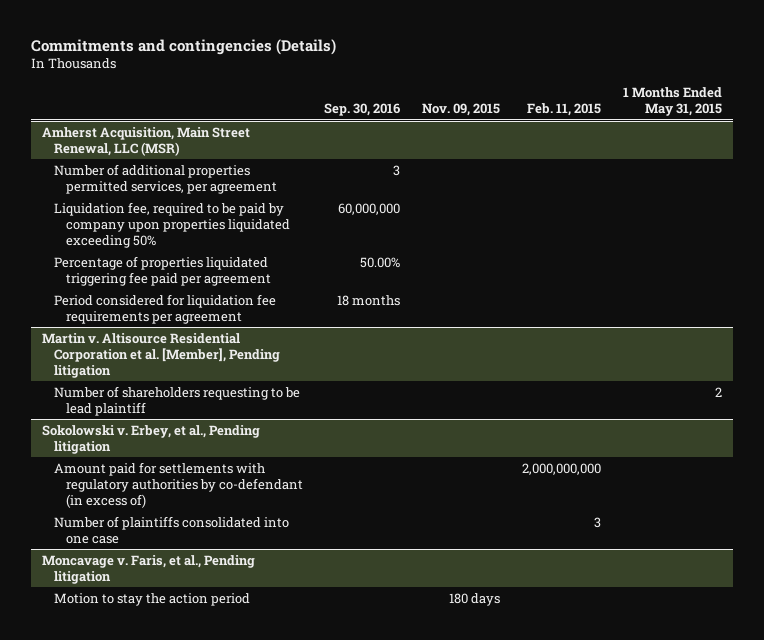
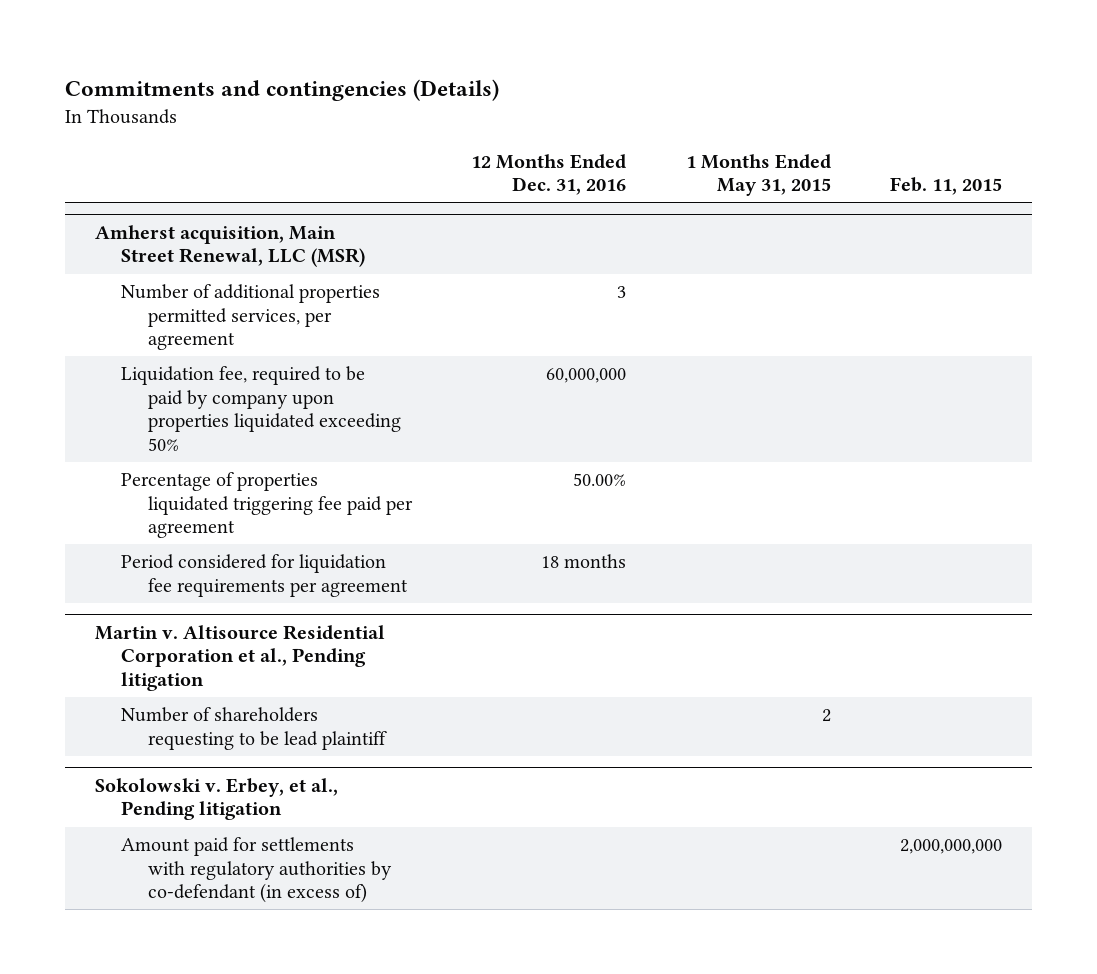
[324,103,401,117] Sep. 30, 2016 -> none
[422,103,501,117] Nov. 09, 2015 -> none
none -> [471,153,627,196] 12 Months Ended Dec. 31, 2016
[42,126,251,156] Amherst Acquisition, Main Street Renewal, LLC (MSR) -> [94,224,366,268] Amherst acquisition, Main Street Renewal, LLC (MSR)
[42,332,280,378] Martin v. Altisource Residential Corporation et al. [Member], Pending litigation -> [94,624,385,691] Martin v. Altisource Residential Corporation et al., Pending litigation
[53,515,289,544] Number of plaintiffs consolidated into one case -> none
[42,554,256,584] Moncavage v. Faris, et al., Pending litigation -> none
[53,592,250,606] Motion to stay the action period -> none

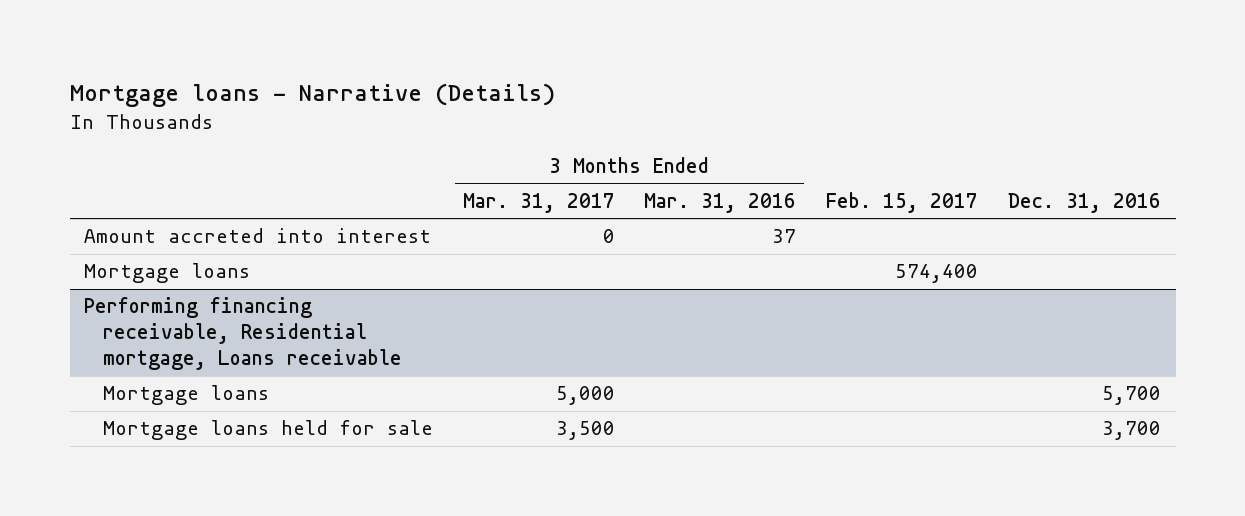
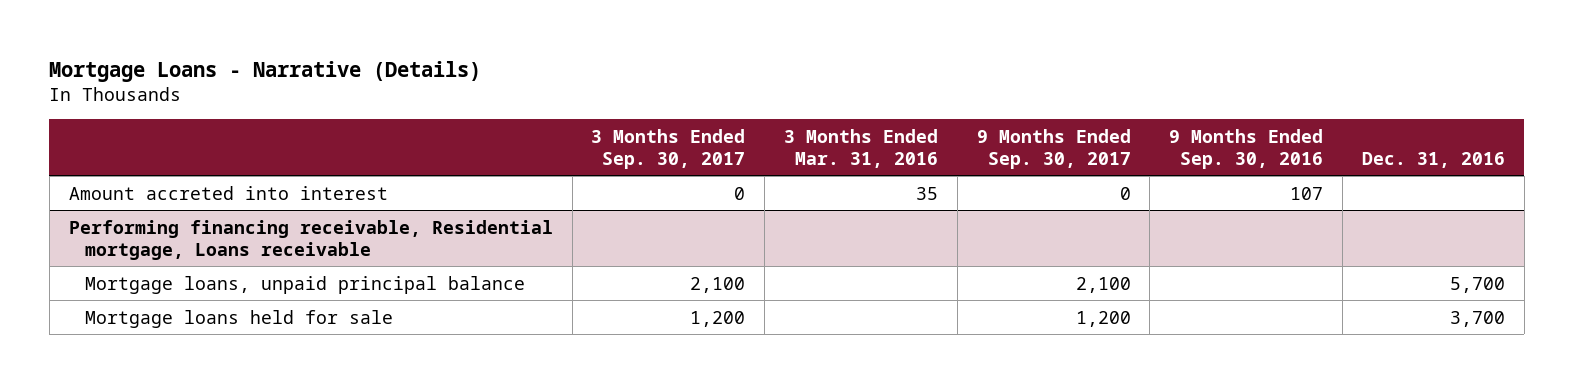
[69,83,555,108] Mortgage loans - Narrative (Details) -> [49,61,482,83] Mortgage Loans - Narrative (Details)
[462,192,615,213] Mar. 31, 2017 -> none
[826,191,979,213] Feb. 15, 2017 -> none
none -> [591,128,746,169] 3 Months Ended Sep. 30, 2017
none -> [976,128,1131,169] 9 Months Ended Sep. 30, 2017
none -> [1169,128,1324,169] 9 Months Ended Sep. 30, 2016
[84,263,251,284] Mortgage loans -> none
[772,229,797,244] 37 -> [915,186,938,200] 35
[102,385,269,406] Mortgage loans -> [85,275,526,294] Mortgage loans, unpaid principal balance

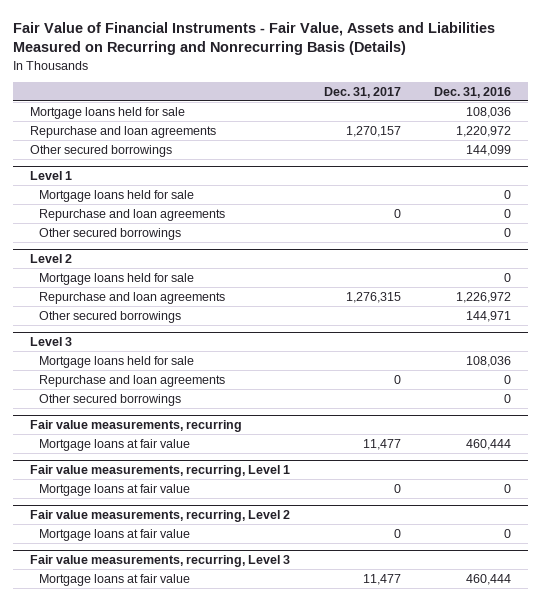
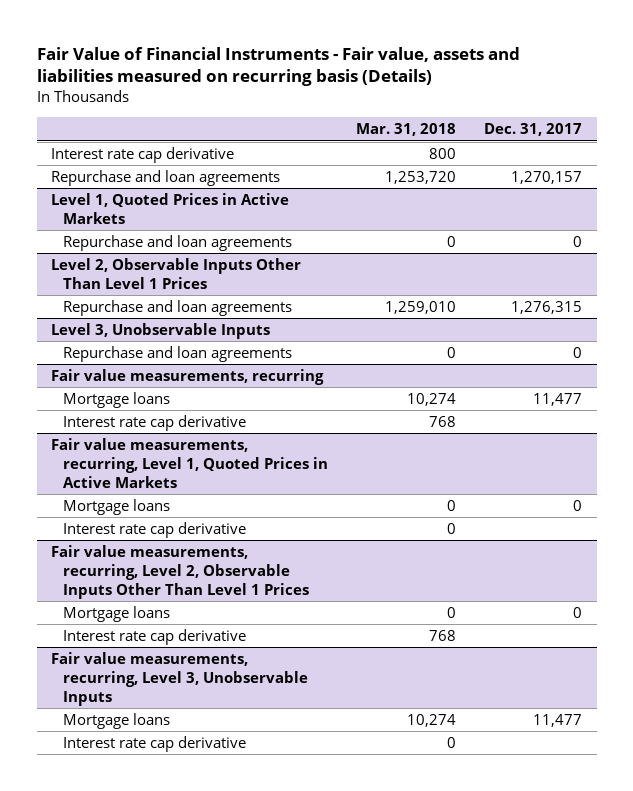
[12,21,495,56] Fair Value of Financial Instruments - Fair Value, Assets and Liabilities Measured on Recurring and Nonrecurring Basis (Details) -> [36,46,520,87] Fair Value of Financial Instruments - Fair value, assets and liabilities measured on recurring basis (Details)
[434,86,512,98] Dec. 31, 2016 -> none
none -> [356,123,457,137] Mar. 31, 2018
[29,106,185,119] Mortgage loans held for sale -> none
none -> [50,146,234,163] Interest rate cap derivative
[29,144,172,157] Other secured borrowings -> none
[39,189,195,202] Mortgage loans held for sale -> none
[29,171,72,181] Level 1 -> [50,192,289,224] Level 1, Quoted Prices in Active Markets
[39,227,182,240] Other secured borrowings -> none
[39,272,195,285] Mortgage loans held for sale -> none
[29,254,72,264] Level 2 -> [50,257,301,289] Level 2, Observable Inputs Other Than Level 1 Prices
[39,310,182,323] Other secured borrowings -> none
[39,355,195,368] Mortgage loans held for sale -> none
[29,337,72,347] Level 3 -> [50,322,270,339] Level 3, Unobservable Inputs
[39,393,182,406] Other secured borrowings -> none
[39,438,191,451] Mortgage loans at fair value -> [62,391,170,408] Mortgage loans
none -> [62,414,246,431] Interest rate cap derivative
[29,465,290,478] Fair value measurements, recurring, Level 1 -> [50,437,328,488] Fair value measurements, recurring, Level 1, Quoted Prices in Active Markets
[39,483,191,496] Mortgage loans at fair value -> [62,498,170,515] Mortgage loans
none -> [62,521,246,538] Interest rate cap derivative
[29,510,290,523] Fair value measurements, recurring, Level 2 -> [50,544,309,599] Fair value measurements, recurring, Level 2, Observable Inputs Other Than Level 1 Prices
[39,528,191,541] Mortgage loans at fair value -> [62,605,170,622] Mortgage loans
none -> [62,628,246,645] Interest rate cap derivative
[29,555,290,568] Fair value measurements, recurring, Level 3 -> [50,651,308,706] Fair value measurements, recurring, Level 3, Unobservable Inputs
[39,573,191,586] Mortgage loans at fair value -> [62,712,170,729] Mortgage loans
none -> [62,735,246,752] Interest rate cap derivative

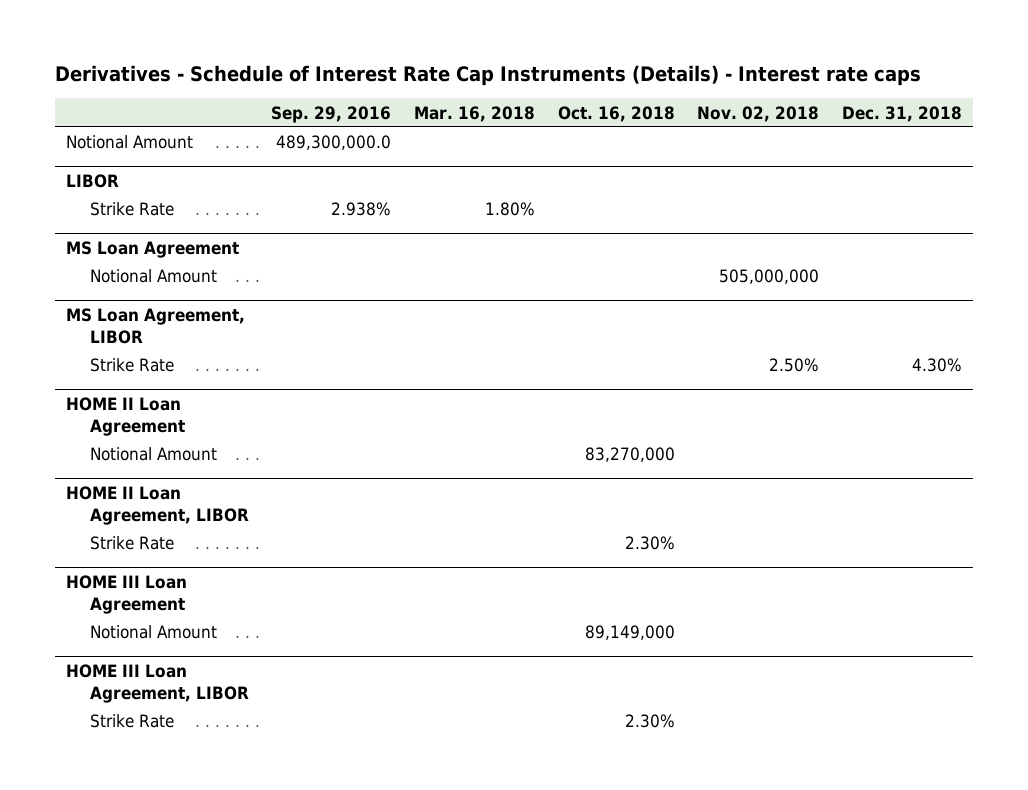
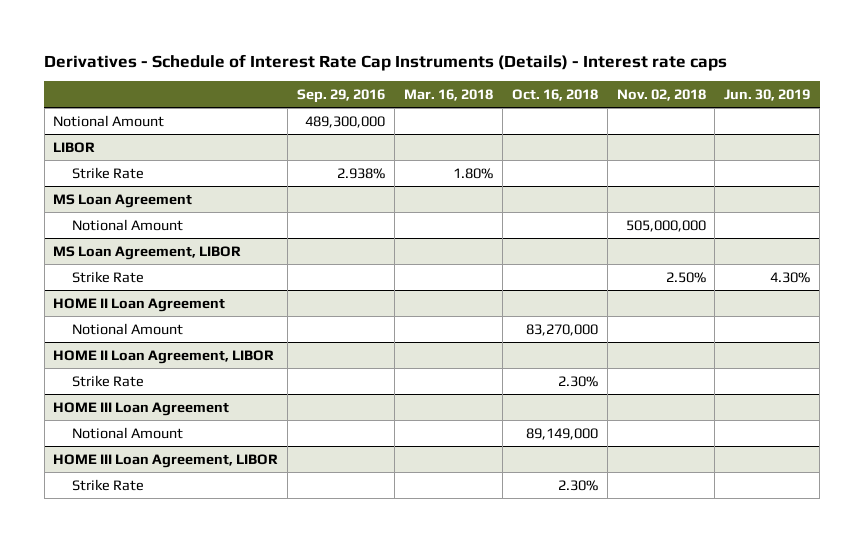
[841,105,962,122] Dec. 31, 2018 -> none
none -> [724,89,811,102] Jun. 30, 2019
[276,135,392,151] 489,300,000.0 -> [305,115,386,128] 489,300,000

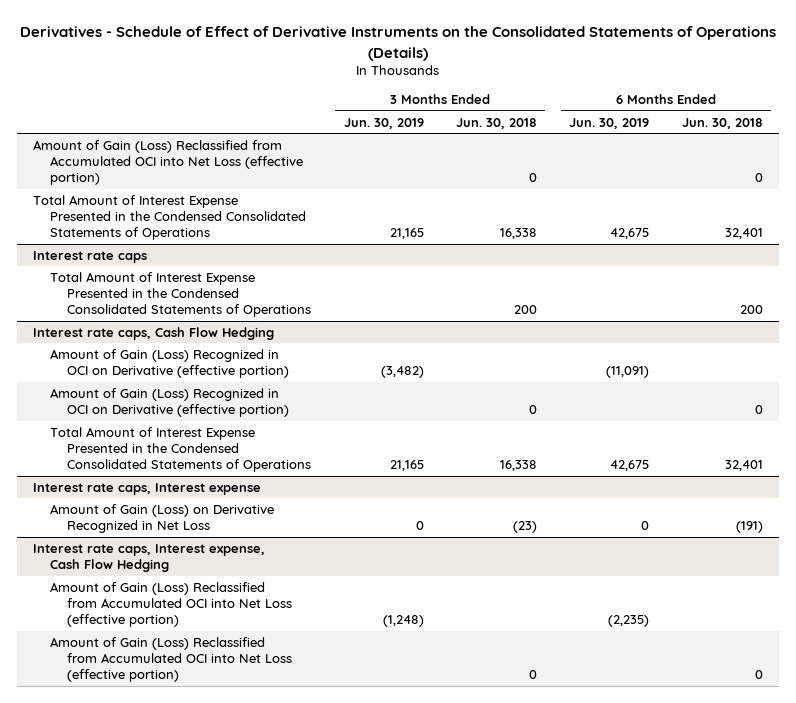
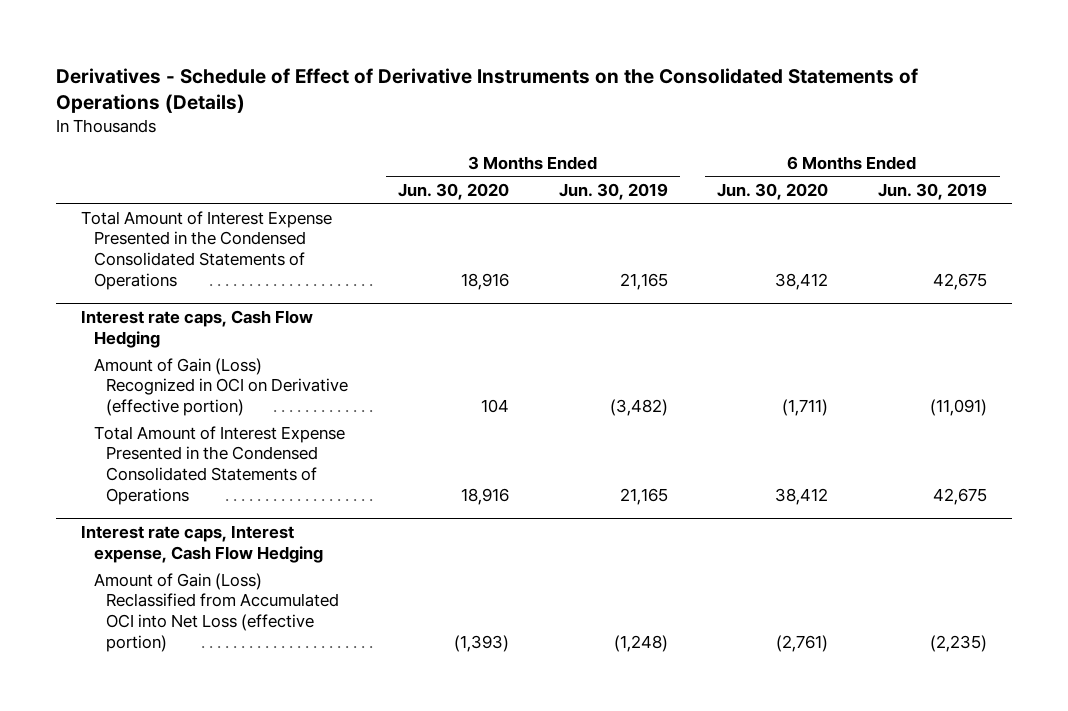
[455,117,537,129] Jun. 30, 2018 -> none
[681,117,763,129] Jun. 30, 2018 -> none
none -> [398,182,510,200] Jun. 30, 2020
none -> [717,182,829,200] Jun. 30, 2020
[33,139,304,186] Amount of Gain (Loss) Reclassified from Accumulated OCI into Net Loss (effective portion) -> none
[33,250,148,263] Interest rate caps -> none
[50,271,312,318] Total Amount of Interest Expense Presented in the Condensed Consolidated Statements of Operations -> none
[50,387,290,418] Amount of Gain (Loss) Recognized in OCI on Derivative (effective portion) -> none
[33,482,262,495] Interest rate caps, Interest expense -> none
[50,503,275,534] Amount of Gain (Loss) on Derivative Recognized in Net Loss -> none
[50,636,293,683] Amount of Gain (Loss) Reclassified from Accumulated OCI into Net Loss (effective portion) -> none

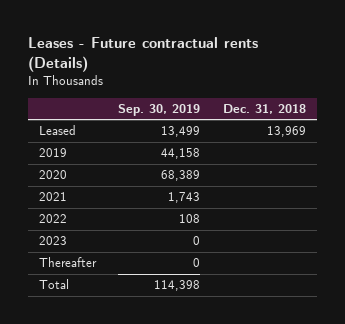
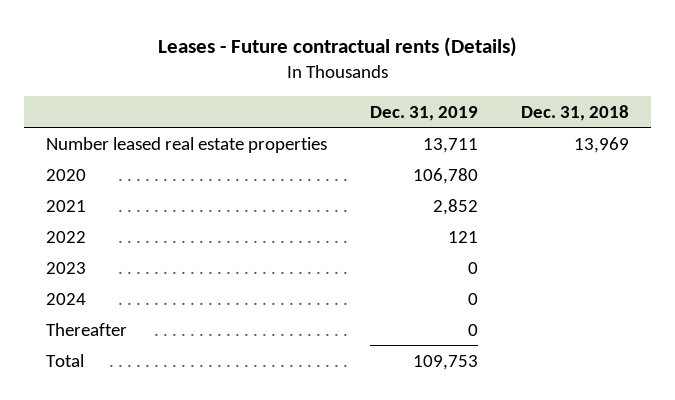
[118,104,201,117] Sep. 30, 2019 -> none
none -> [370,105,479,121] Dec. 31, 2019
[39,148,68,158] 2019 -> none
[39,125,77,136] Leased -> [45,136,327,153] Number leased real estate properties
none -> [45,292,86,305] 2024

